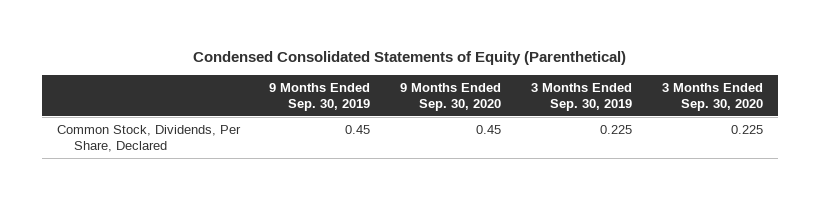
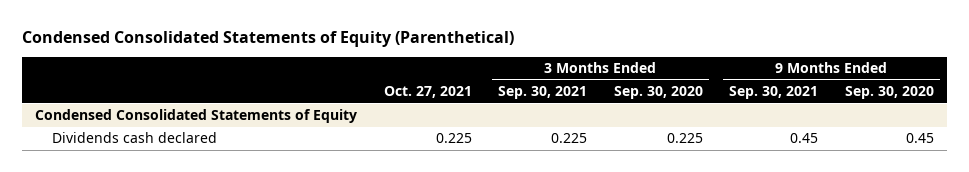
[269,82,371,112] 9 Months Ended Sep. 30, 2019 -> none
[531,82,633,112] 3 Months Ended Sep. 30, 2019 -> none
none -> [383,86,472,99] Oct. 27, 2021
none -> [498,86,588,100] Sep. 30, 2021
none -> [729,86,819,100] Sep. 30, 2021
none -> [35,109,358,124] Condensed Consolidated Statements of Equity
[56,124,241,153] Common Stock, Dividends, Per Share, Declared -> [52,132,218,144] Dividends cash declared

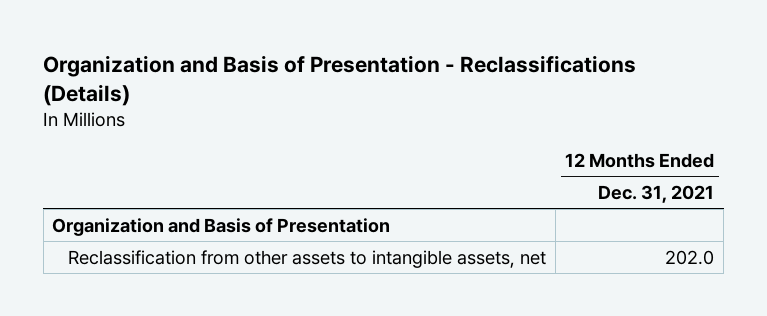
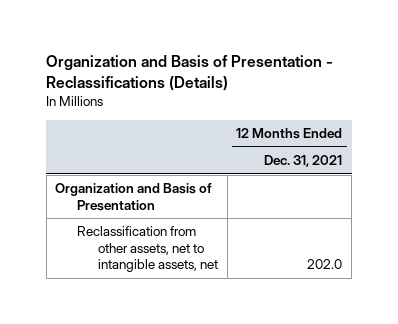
[68,249,547,268] Reclassification from other assets to intangible assets, net -> [76,226,219,273] Reclassification from other assets, net to intangible assets, net

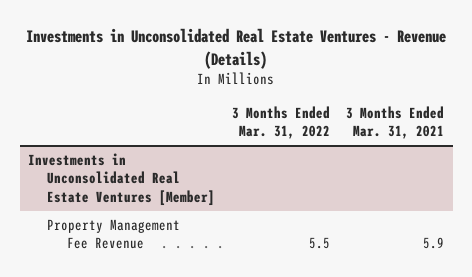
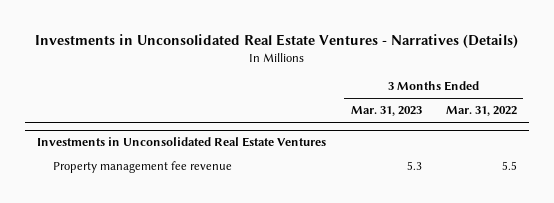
[26,28,447,69] Investments in Unconsolidated Real Estate Ventures - Revenue (Details) -> [35,33,519,48] Investments in Unconsolidated Real Estate Ventures - Narratives (Details)
[346,106,445,140] 3 Months Ended Mar. 31, 2021 -> none
none -> [350,106,422,117] Mar. 31, 2023
[27,153,216,206] Investments in Unconsolidated Real Estate Ventures [Member] -> [37,137,327,148] Investments in Unconsolidated Real Estate Ventures
[47,219,181,250] Property Management Fee Revenue -> [52,161,232,174] Property management fee revenue

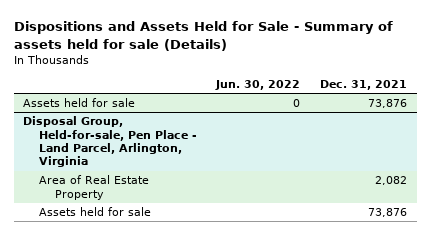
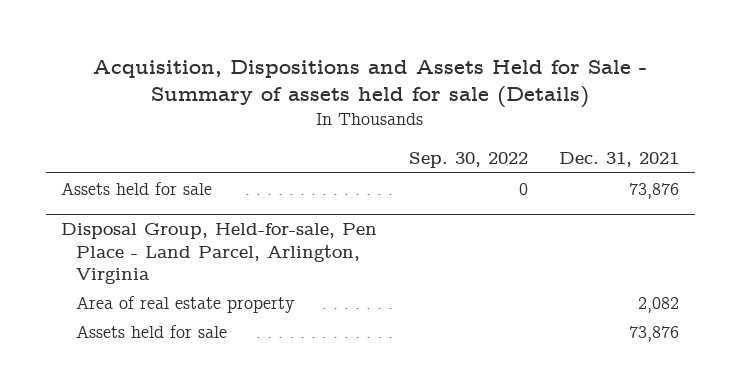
[13,21,393,51] Dispositions and Assets Held for Sale - Summary of assets held for sale (Details) -> [93,59,648,109] Acquisition, Dispositions and Assets Held for Sale - Summary of assets held for sale (Details)
[215,80,301,91] Jun. 30, 2022 -> none
none -> [408,152,528,169] Sep. 30, 2022
[39,175,150,200] Area of Real Estate Property -> [76,295,296,313] Area of real estate property

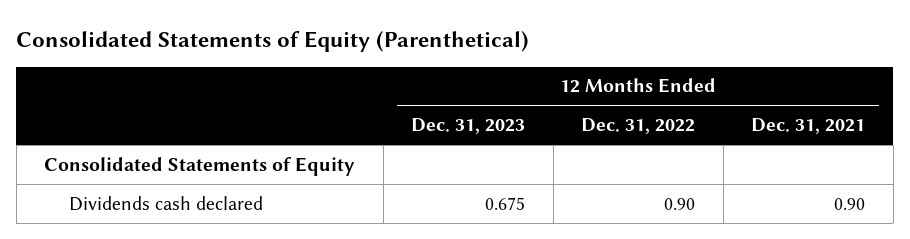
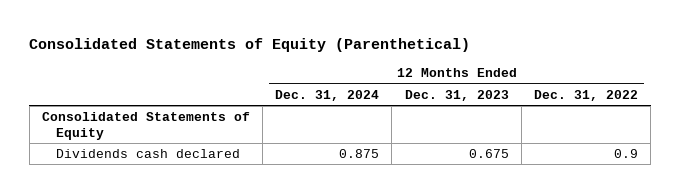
[751,118,866,135] Dec. 31, 2021 -> none
none -> [275,89,380,101] Dec. 31, 2024
[664,197,696,210] 0.90 -> [613,148,638,158] 0.9

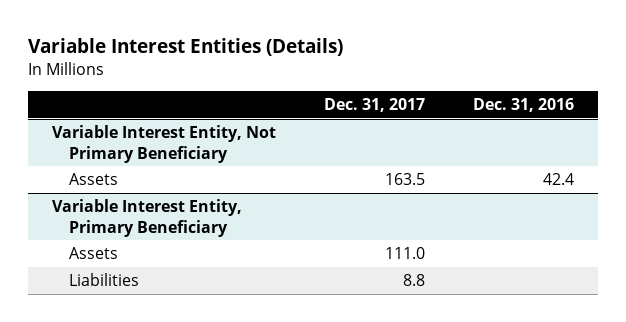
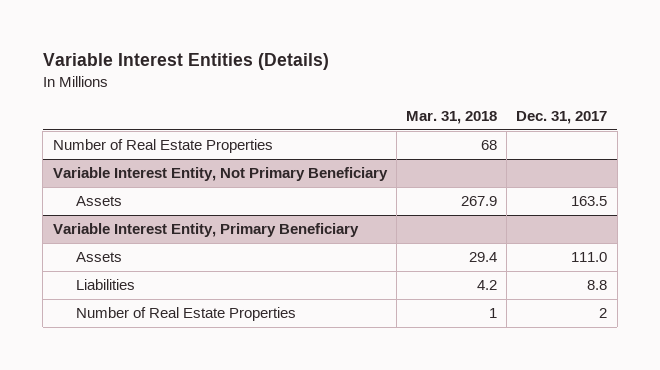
[473,98,575,113] Dec. 31, 2016 -> none
none -> [406,111,498,125] Mar. 31, 2018
none -> [52,139,273,154] Number of Real Estate Properties
none -> [75,307,296,322] Number of Real Estate Properties

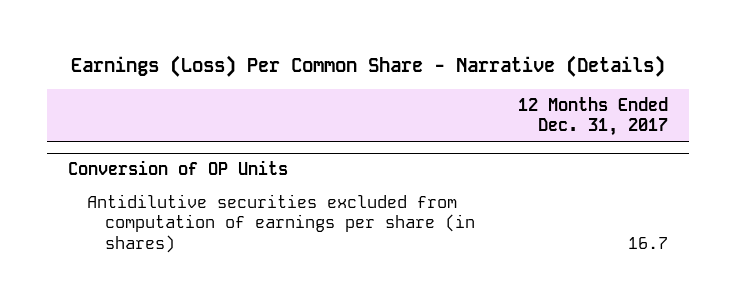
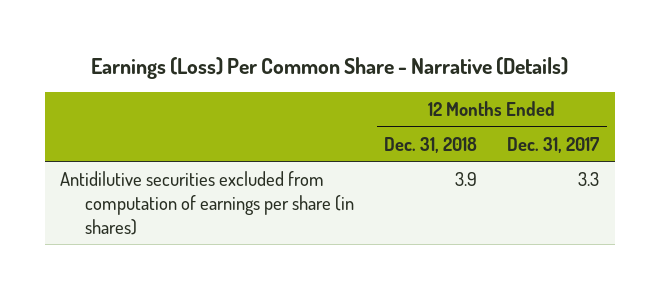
none -> [384,136,478,153] Dec. 31, 2018
[68,160,289,176] Conversion of OP Units -> none
[627,236,668,249] 16.7 -> [578,172,600,187] 3.3

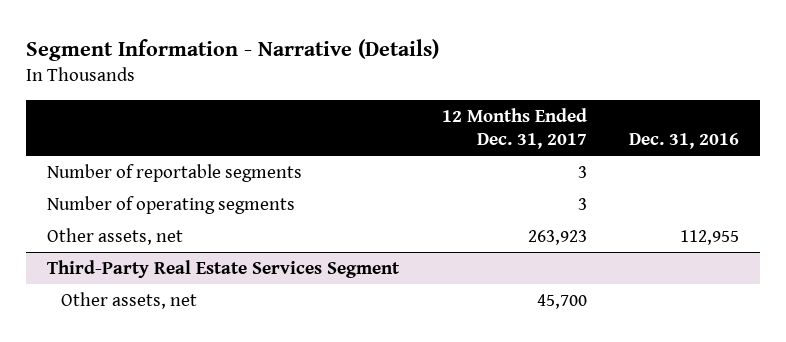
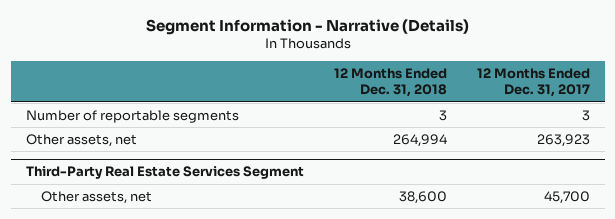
[628,132,739,149] Dec. 31, 2016 -> none
none -> [333,67,447,98] 12 Months Ended Dec. 31, 2018
[47,196,296,215] Number of operating segments -> none

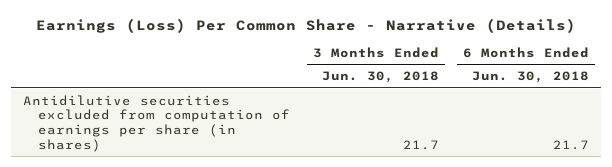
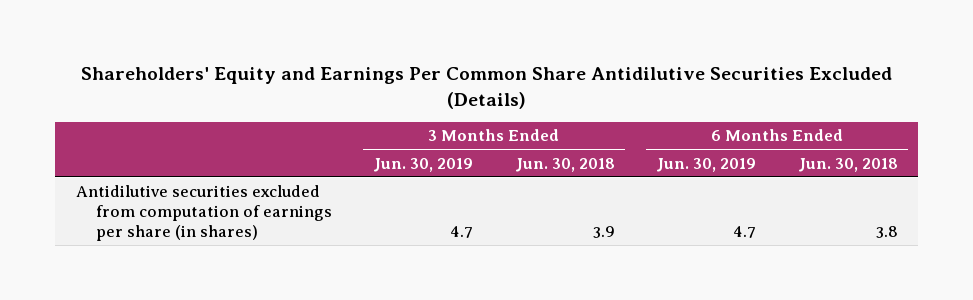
[36,17,577,33] Earnings (Loss) Per Common Share - Narrative (Details) -> [80,67,892,109] Shareholders' Equity and Earnings Per Common Share Antidilutive Securities Excluded (Details)
none -> [373,157,474,172] Jun. 30, 2019
none -> [656,157,757,172] Jun. 30, 2019
[403,139,440,150] 21.7 -> [592,226,615,239] 3.9
[553,139,590,150] 21.7 -> [875,226,898,239] 3.8

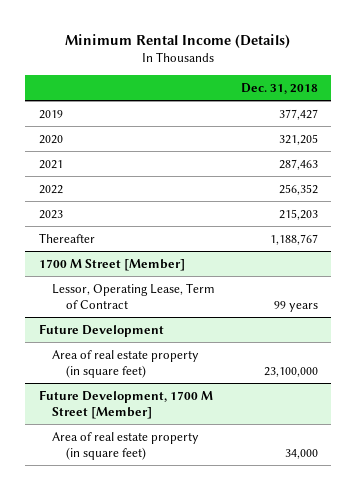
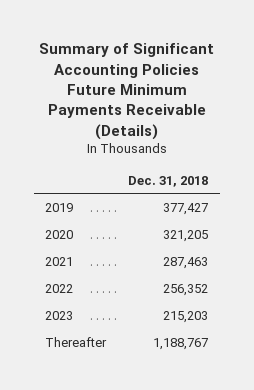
[65,34,291,49] Minimum Rental Income (Details) -> [38,43,214,140] Summary of Significant Accounting Policies Future Minimum Payments Receivable (Details)
[38,258,185,271] 1700 M Street [Member] -> none
[52,282,215,309] Lessor, Operating Lease, Term of Contract -> none
[38,323,164,337] Future Development -> none
[52,349,200,378] Area of real estate property (in square feet) -> none
[38,389,213,419] Future Development, 1700 M Street [Member] -> none
[52,431,200,460] Area of real estate property (in square feet) -> none

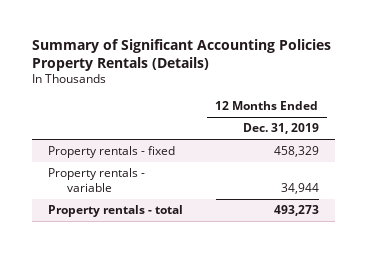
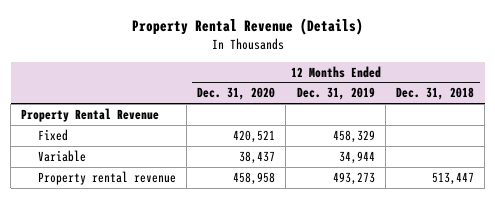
[31,38,331,71] Summary of Significant Accounting Policies Property Rentals (Details) -> [131,17,363,35] Property Rental Revenue (Details)
none -> [197,87,276,101] Dec. 31, 2020
none -> [396,87,475,101] Dec. 31, 2018
none -> [21,107,160,122] Property Rental Revenue
[48,146,176,159] Property rentals - fixed -> [37,128,68,141] Fixed
[48,168,146,192] Property rentals - variable -> [37,149,86,162] Variable
[48,205,184,218] Property rentals - total -> [37,170,176,185] Property rental revenue

